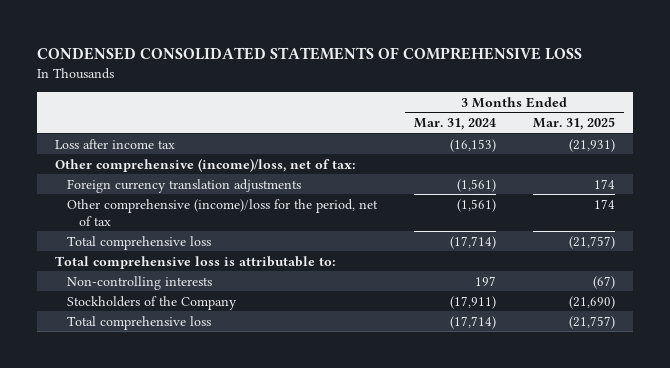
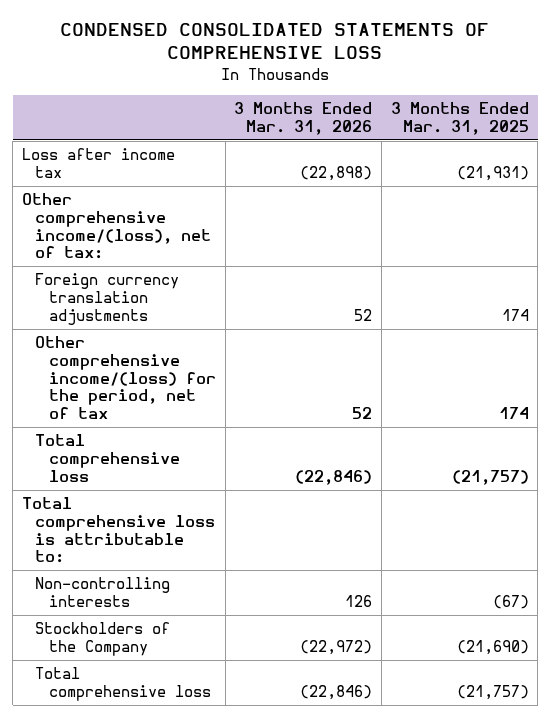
[413,118,496,131] Mar. 31, 2024 -> none
none -> [234,102,373,135] 3 Months Ended Mar. 31, 2026
[55,157,357,172] Other comprehensive (income)/loss, net of tax: -> [21,193,212,260] Other comprehensive income/(loss), net of tax:
[66,198,378,226] Other comprehensive (income)/loss for the period, net of tax -> [35,336,217,419] Other comprehensive income/(loss) for the period, net of tax

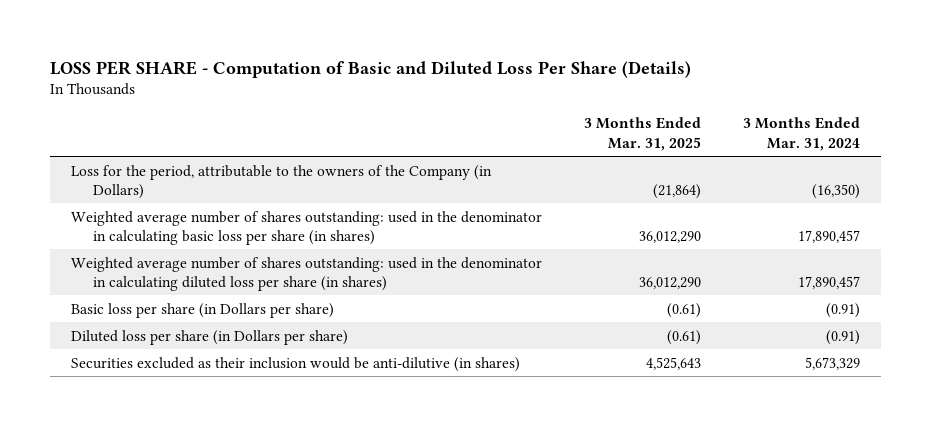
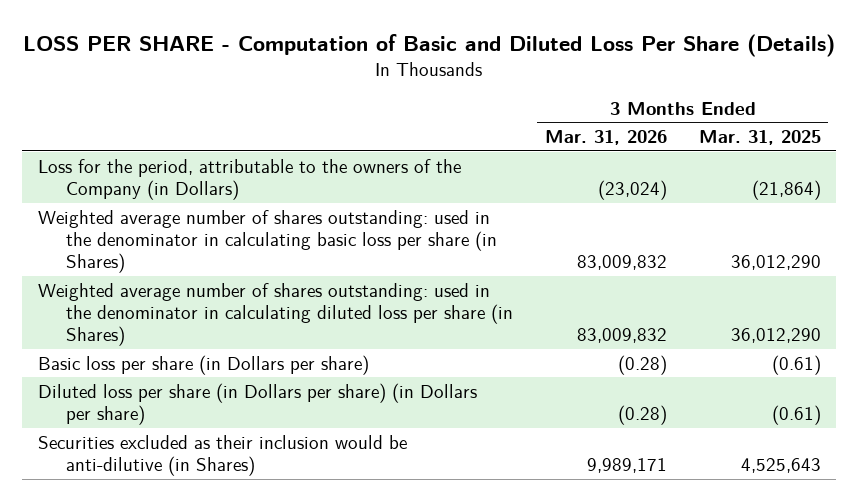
[742,117,860,151] 3 Months Ended Mar. 31, 2024 -> none
none -> [544,130,667,146] Mar. 31, 2026
[70,210,542,245] Weighted average number of shares outstanding: used in the denominator in calculating basic loss per share (in shares) -> [37,209,497,274] Weighted average number of shares outstanding: used in the denominator in calculating basic loss per share (in Shares)
[70,256,542,291] Weighted average number of shares outstanding: used in the denominator in calculating diluted loss per share (in shares) -> [37,282,513,347] Weighted average number of shares outstanding: used in the denominator in calculating diluted loss per share (in Shares)
[70,329,348,345] Diluted loss per share (in Dollars per share) -> [37,382,477,426] Diluted loss per share (in Dollars per share) (in Dollars per share)
[70,356,520,372] Securities excluded as their inclusion would be anti-dilutive (in shares) -> [37,434,407,477] Securities excluded as their inclusion would be anti-dilutive (in Shares)

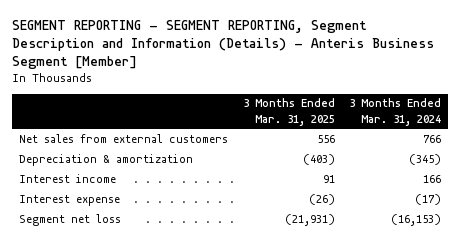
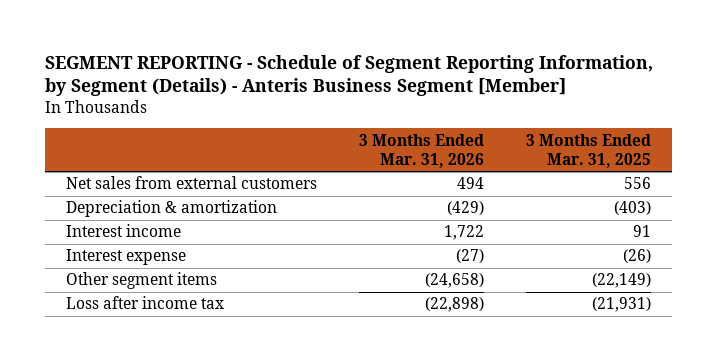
[11,19,434,70] SEGMENT REPORTING - SEGMENT REPORTING, Segment Description and Information (Details) - Anteris Business Segment [Member] -> [44,54,653,97] SEGMENT REPORTING - Schedule of Segment Reporting Information, by Segment (Details) - Anteris Business Segment [Member]
[349,98,442,126] 3 Months Ended Mar. 31, 2024 -> none
none -> [358,133,484,168] 3 Months Ended Mar. 31, 2026
none -> [65,272,217,290] Other segment items
[19,213,122,226] Segment net loss -> [65,296,224,310] Loss after income tax

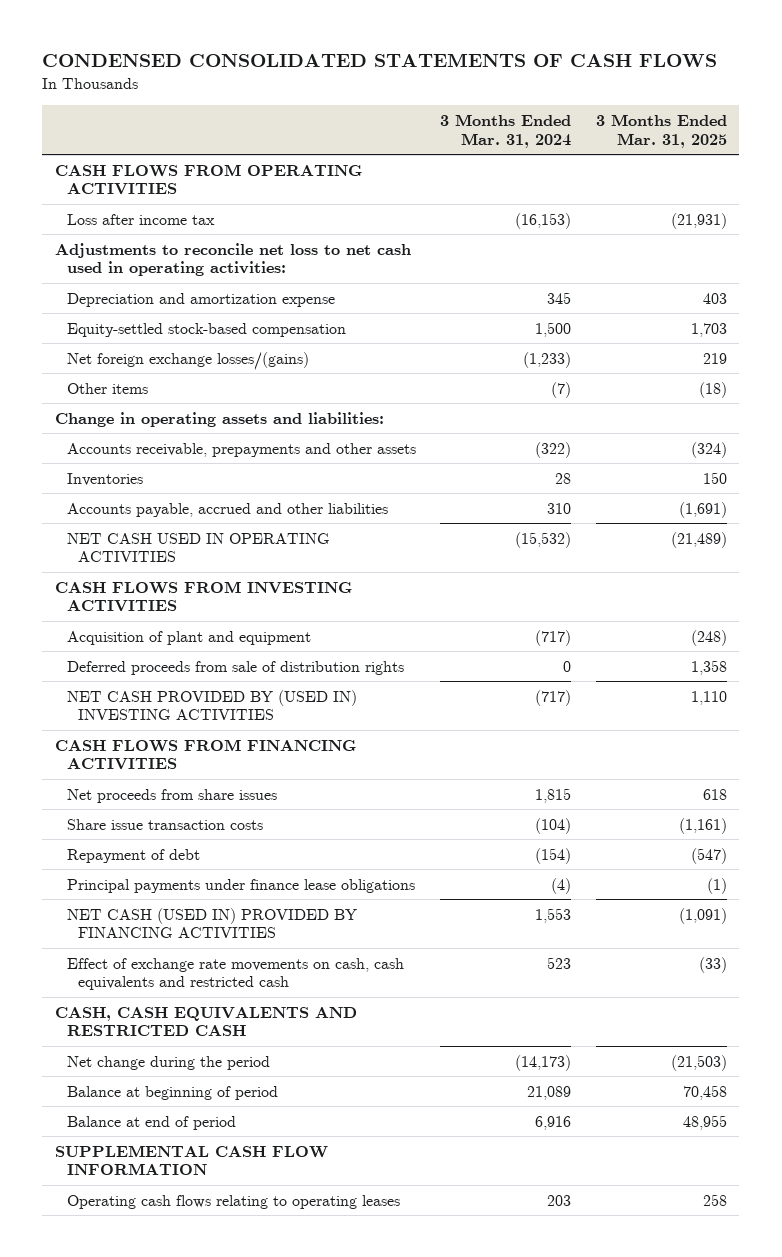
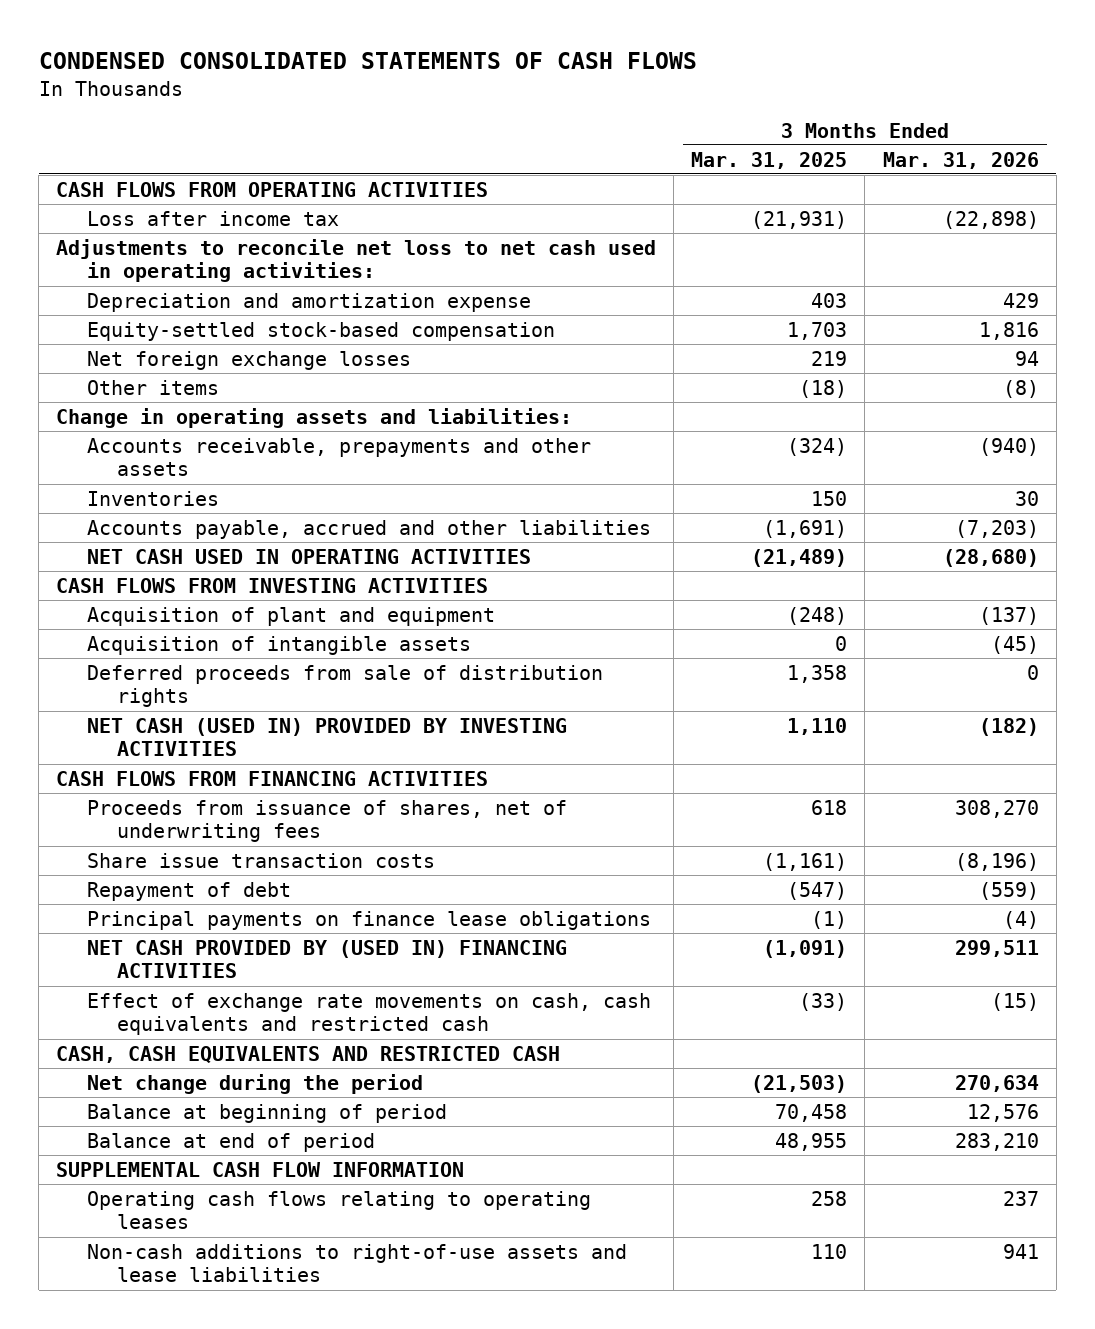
[440,113,572,148] 3 Months Ended Mar. 31, 2024 -> none
none -> [882,151,1039,169] Mar. 31, 2026
[66,351,309,370] Net foreign exchange losses/(gains) -> [86,350,411,370] Net foreign exchange losses
none -> [86,635,471,655] Acquisition of intangible assets
[66,689,357,721] NET CASH PROVIDED BY (USED IN) INVESTING ACTIVITIES -> [86,717,567,757] NET CASH (USED IN) PROVIDED BY INVESTING ACTIVITIES
[66,788,277,803] Net proceeds from share issues -> [86,799,567,843] Proceeds from issuance of shares, net of underwriting fees
[66,878,415,893] Principal payments under finance lease obligations -> [86,910,651,930] Principal payments on finance lease obligations
[66,907,357,939] NET CASH (USED IN) PROVIDED BY FINANCING ACTIVITIES -> [86,939,567,979] NET CASH PROVIDED BY (USED IN) FINANCING ACTIVITIES
none -> [86,1243,627,1283] Non-cash additions to right-of-use assets and lease liabilities

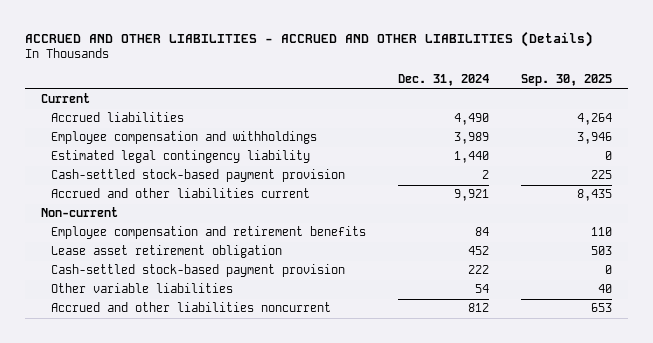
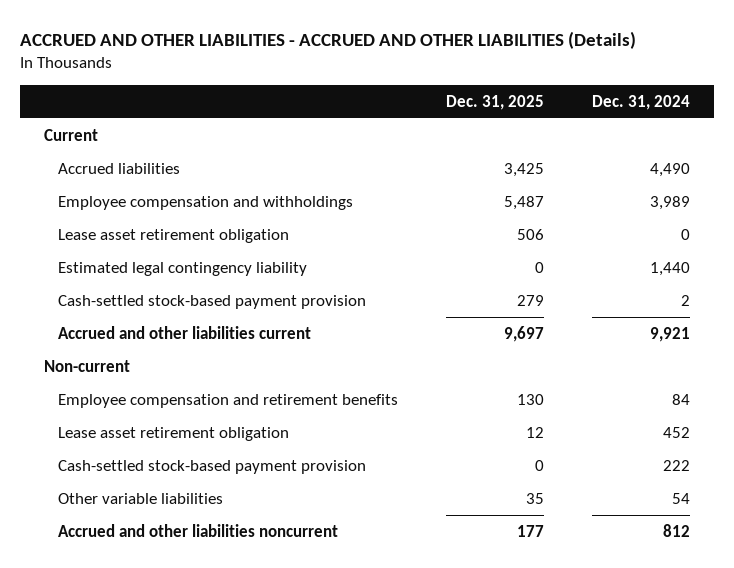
[520,74,612,87] Sep. 30, 2025 -> none
none -> [446,94,545,110] Dec. 31, 2025
none -> [58,229,290,244] Lease asset retirement obligation

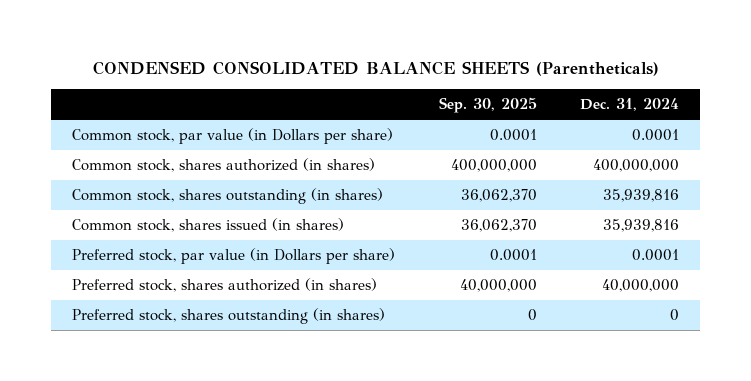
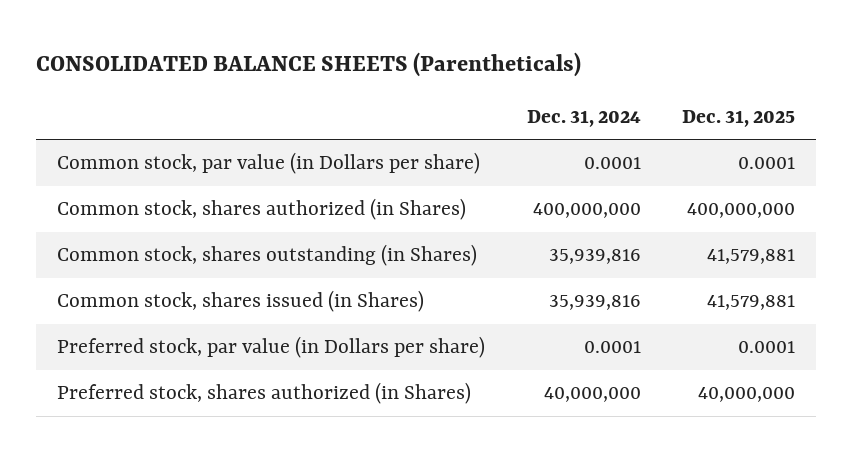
[92,61,659,77] CONDENSED CONSOLIDATED BALANCE SHEETS (Parentheticals) -> [35,51,581,77] CONSOLIDATED BALANCE SHEETS (Parentheticals)
[438,97,537,114] Sep. 30, 2025 -> none
none -> [682,109,796,127] Dec. 31, 2025
[72,158,376,173] Common stock, shares authorized (in shares) -> [56,198,466,221] Common stock, shares authorized (in Shares)
[72,188,384,205] Common stock, shares outstanding (in shares) -> [56,244,477,267] Common stock, shares outstanding (in Shares)
[72,218,345,233] Common stock, shares issued (in shares) -> [56,290,424,313] Common stock, shares issued (in Shares)
[72,308,386,325] Preferred stock, shares outstanding (in shares) -> none
[72,278,378,293] Preferred stock, shares authorized (in shares) -> [56,382,471,405] Preferred stock, shares authorized (in Shares)

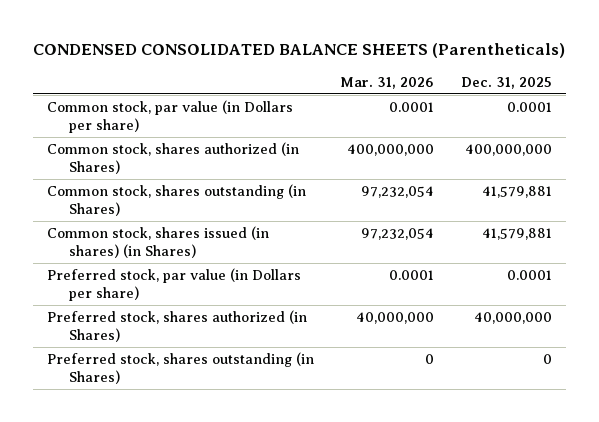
[35,51,581,77] CONSOLIDATED BALANCE SHEETS (Parentheticals) -> [33,43,566,59] CONDENSED CONSOLIDATED BALANCE SHEETS (Parentheticals)
[526,109,641,127] Dec. 31, 2024 -> none
none -> [340,76,435,89] Mar. 31, 2026
[56,290,424,313] Common stock, shares issued (in Shares) -> [46,226,269,258] Common stock, shares issued (in shares) (in Shares)
none -> [46,352,314,384] Preferred stock, shares outstanding (in Shares)

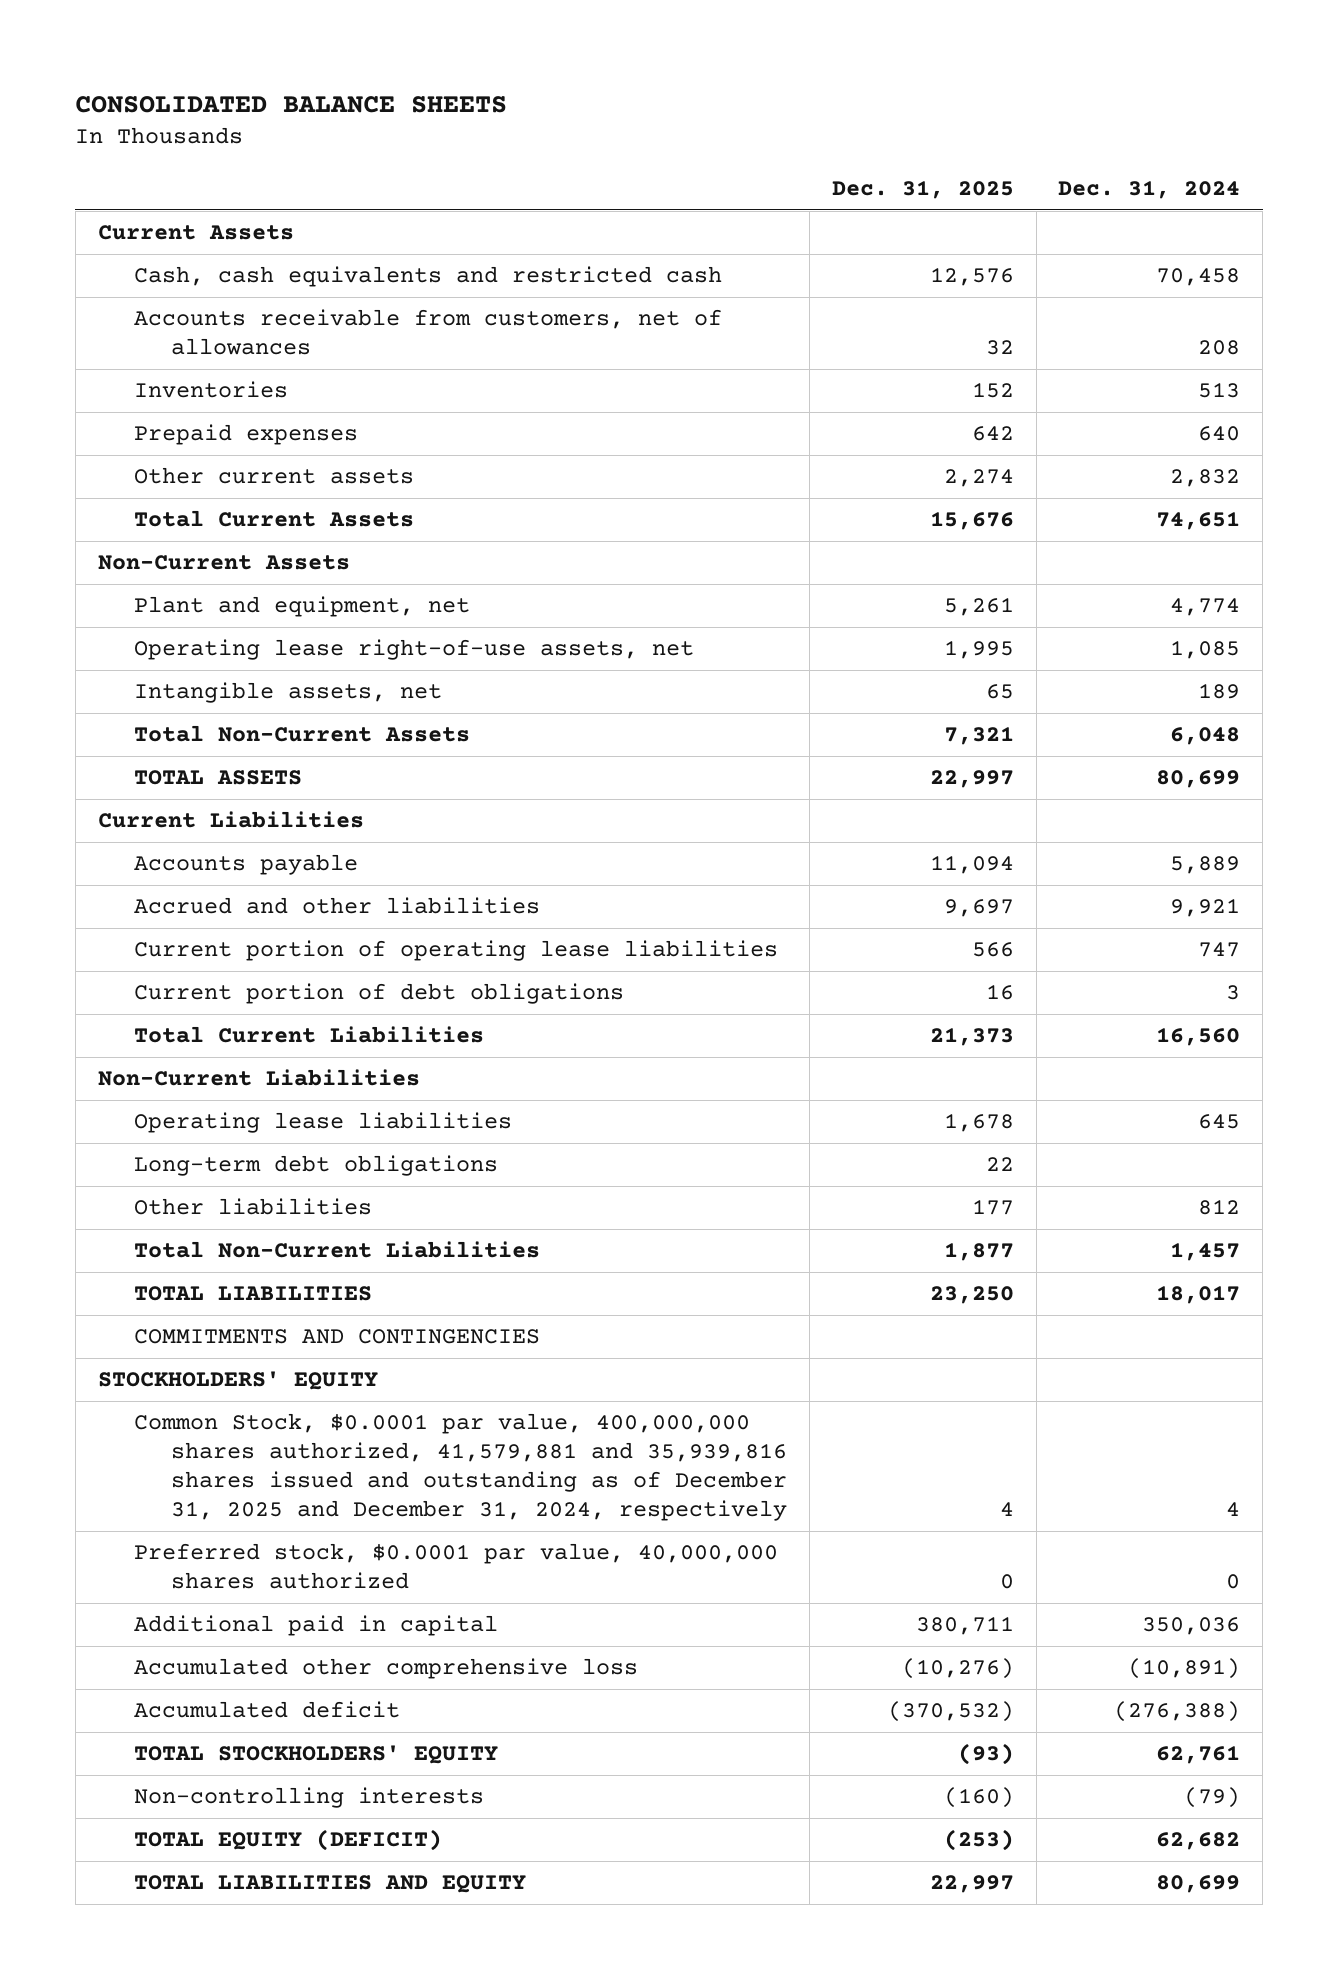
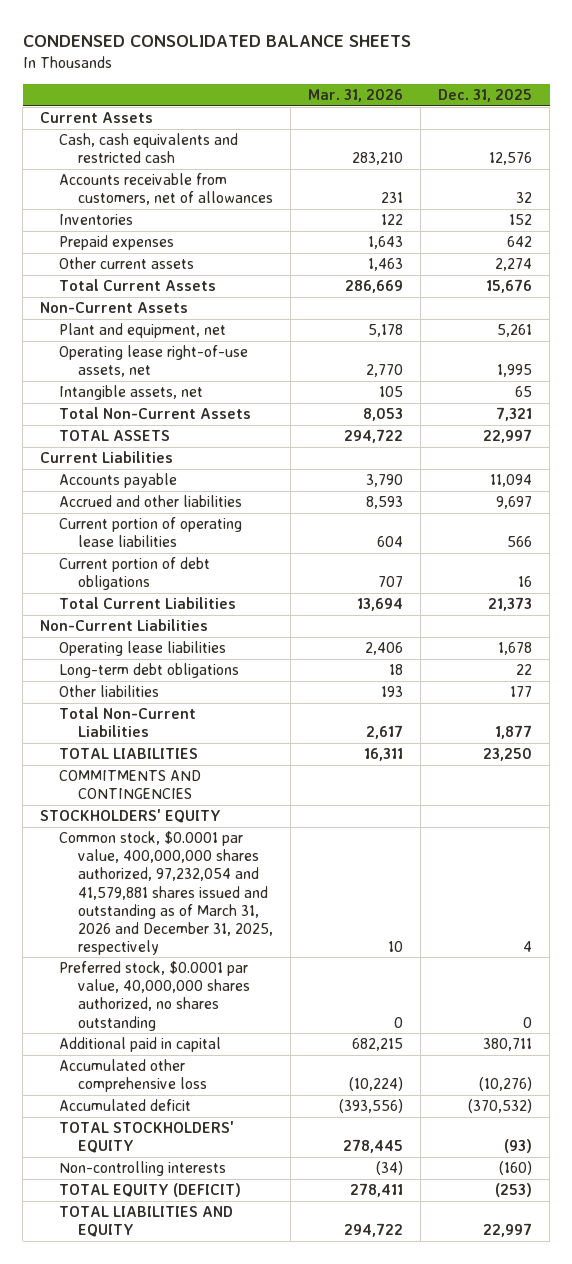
[75,95,508,113] CONSOLIDATED BALANCE SHEETS -> [22,34,411,47] CONDENSED CONSOLIDATED BALANCE SHEETS
[1058,179,1241,199] Dec. 31, 2024 -> none
none -> [308,89,404,103] Mar. 31, 2026
[134,1413,788,1522] Common Stock, $0.0001 par value, 400,000,000 shares authorized, 41,579,881 and 35,939,816 shares issued and outstanding as of December 31, 2025 and December 31, 2024, respectively -> [59,831,274,955] Common stock, $0.0001 par value, 400,000,000 shares authorized, 97,232,054 and 41,579,881 shares issued and outstanding as of March 31, 2026 and December 31, 2025, respectively
[134,1543,779,1590] Preferred stock, $0.0001 par value, 40,000,000 shares authorized -> [59,961,251,1031] Preferred stock, $0.0001 par value, 40,000,000 shares authorized, no shares outstanding

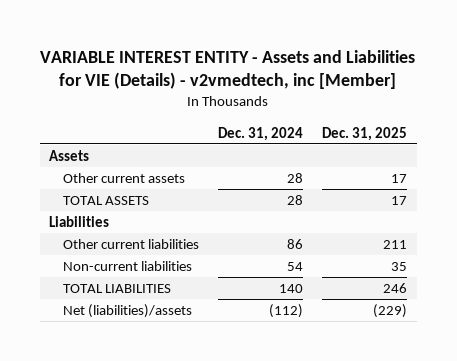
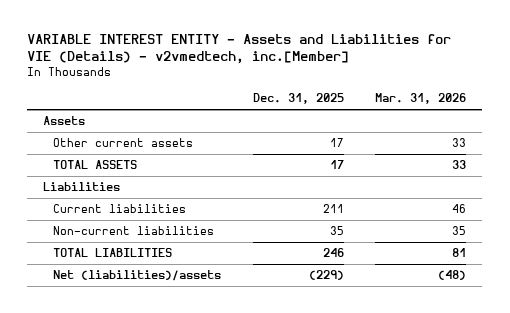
[40,49,416,90] VARIABLE INTEREST ENTITY - Assets and Liabilities for VIE (Details) - v2vmedtech, inc [Member] -> [27,34,452,65] VARIABLE INTEREST ENTITY - Assets and Liabilities for VIE (Details) - v2vmedtech, inc.[Member]
[218,126,304,141] Dec. 31, 2024 -> none
none -> [375,93,467,105] Mar. 31, 2026
[63,239,200,250] Other current liabilities -> [52,204,186,214] Current liabilities

